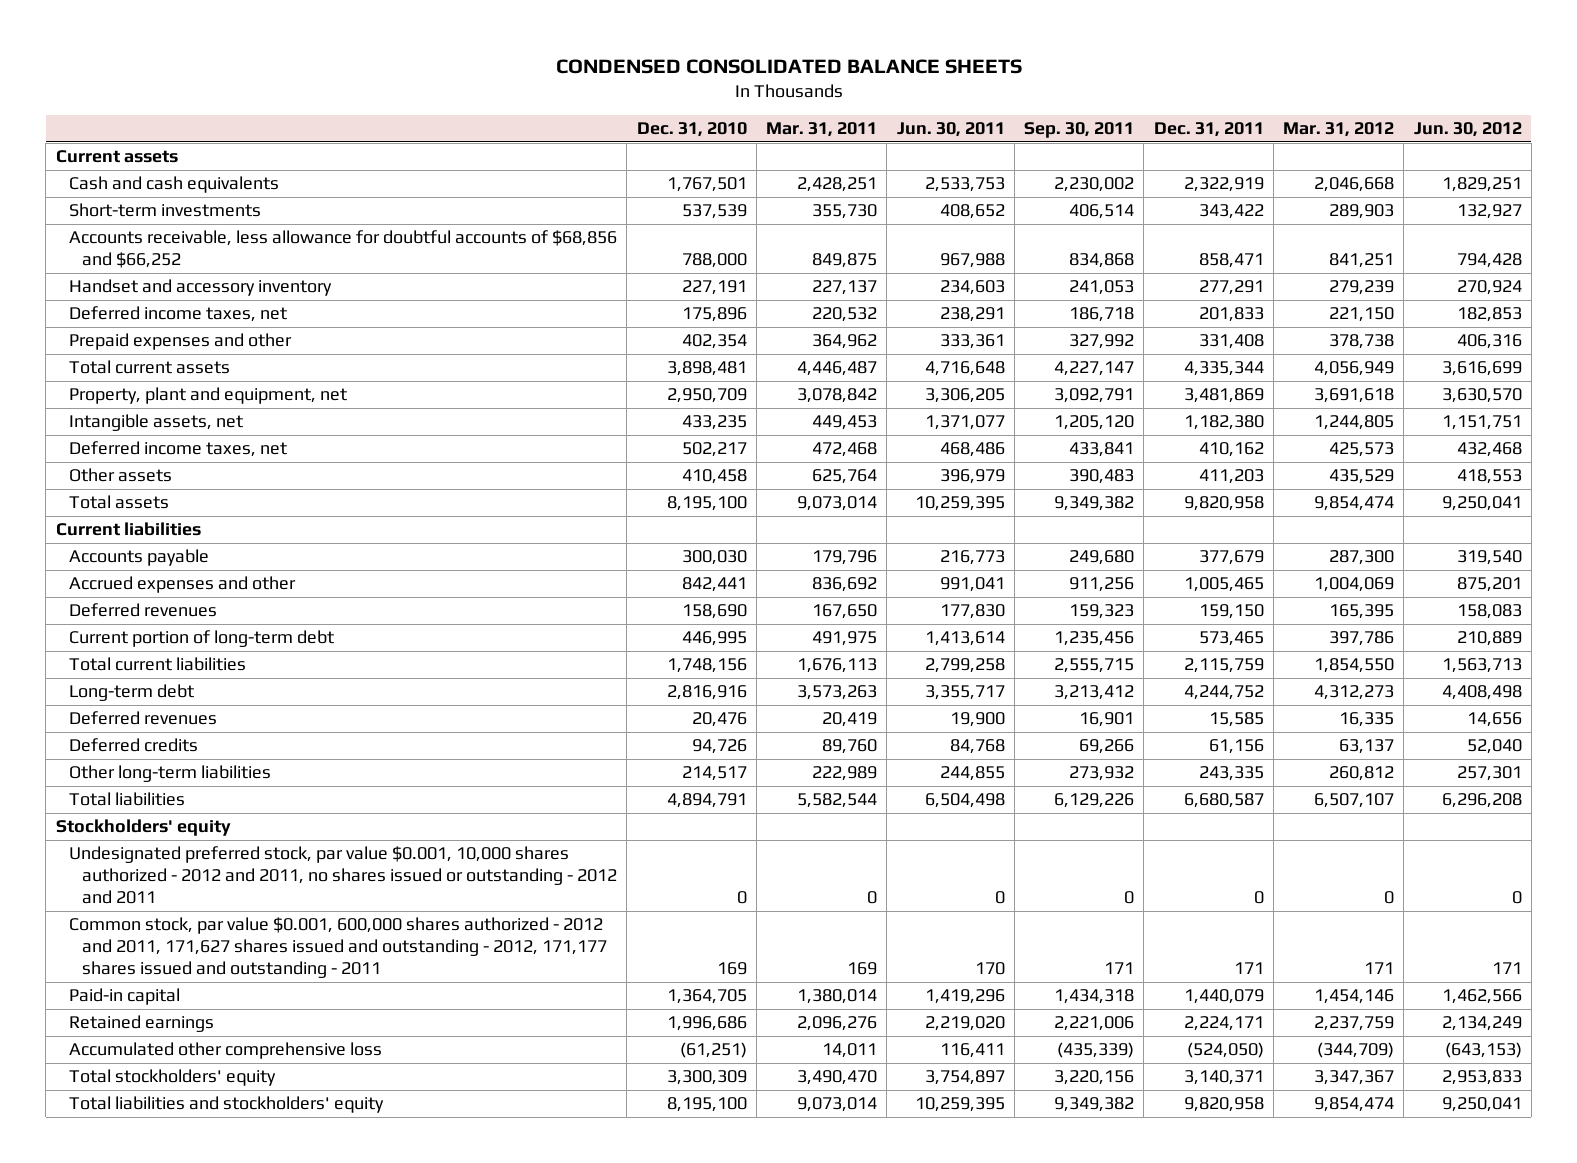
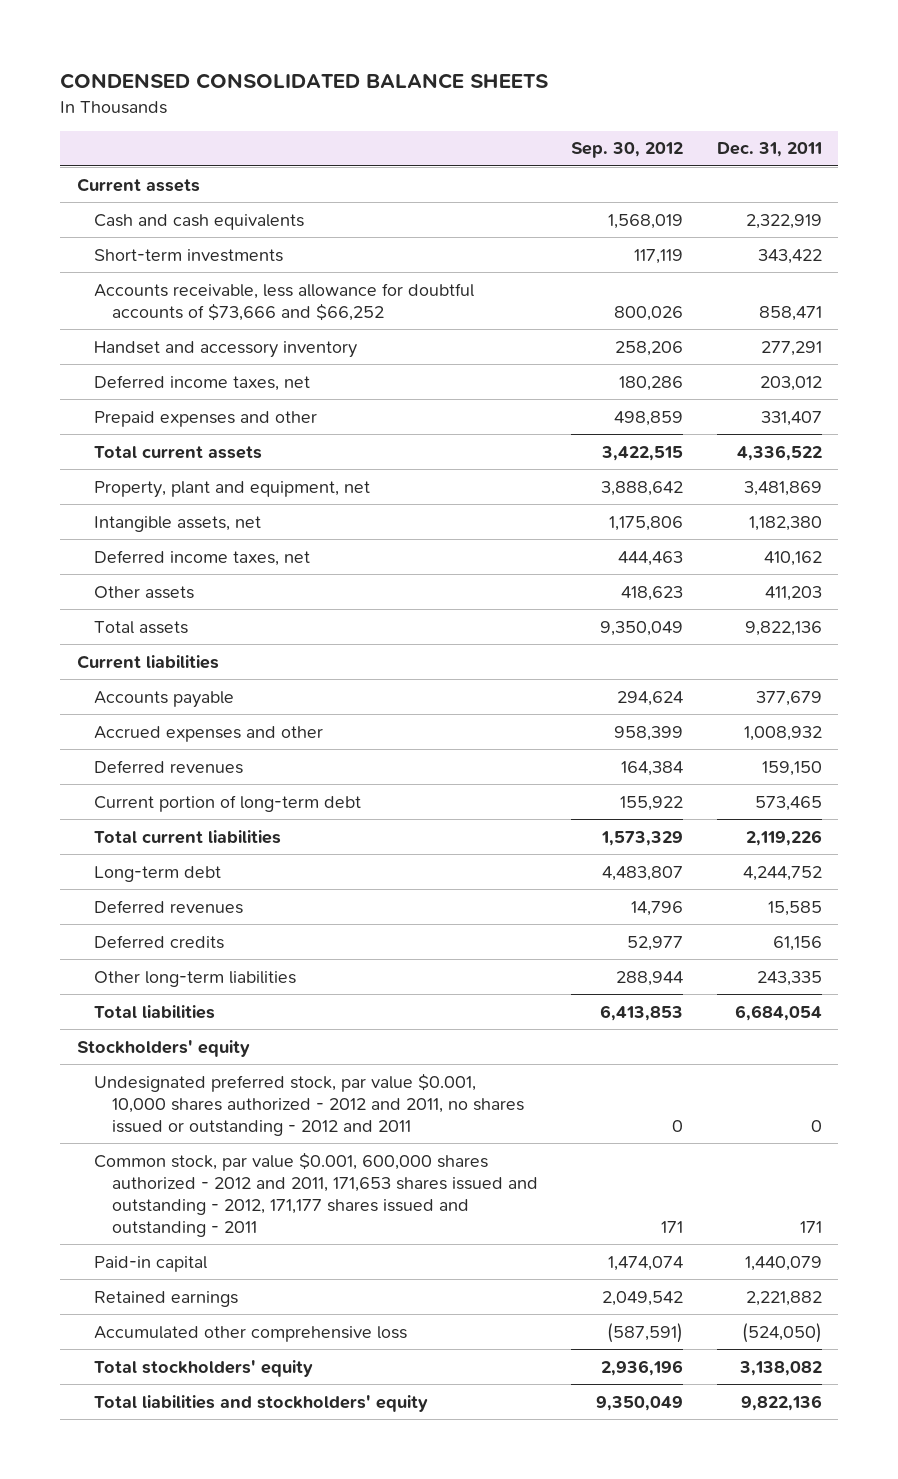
[636,122,747,138] Dec. 31, 2010 -> none
[766,122,878,138] Mar. 31, 2011 -> none
[896,122,1005,138] Jun. 30, 2011 -> none
[1024,122,1135,139] Sep. 30, 2011 -> none
[1283,122,1395,138] Mar. 31, 2012 -> none
[1413,122,1522,138] Jun. 30, 2012 -> none
none -> [571,142,684,159] Sep. 30, 2012
[68,230,617,269] Accounts receivable, less allowance for doubtful accounts of $68,856 and $66,252 -> [94,282,475,321] Accounts receivable, less allowance for doubtful accounts of $73,666 and $66,252
[1198,307,1264,323] 201,833 -> [759,375,822,391] 203,012
[1198,334,1264,350] 331,408 -> [760,410,822,426] 331,407
[1183,361,1264,377] 4,335,344 -> [736,444,822,461] 4,336,522
[1183,496,1264,512] 9,820,958 -> [744,620,822,636] 9,822,136
[1183,577,1264,593] 1,005,465 -> [743,725,822,741] 1,008,932
[1183,658,1264,674] 2,115,759 -> [745,829,822,846] 2,119,226
[1183,793,1264,809] 6,680,587 -> [734,1004,822,1021] 6,684,054
[68,917,608,979] Common stock, par value $0.001, 600,000 shares authorized - 2012 and 2011, 171,627 shares issued and outstanding - 2012, 171,177 shares issued and outstanding - 2011 -> [94,1151,539,1238] Common stock, par value $0.001, 600,000 shares authorized - 2012 and 2011, 171,653 shares issued and outstanding - 2012, 171,177 shares issued and outstanding - 2011
[1183,1016,1264,1032] 2,224,171 -> [745,1290,822,1306] 2,221,882
[1183,1070,1264,1086] 3,140,371 -> [738,1360,822,1376] 3,138,082
[1183,1097,1264,1113] 9,820,958 -> [740,1394,822,1411] 9,822,136

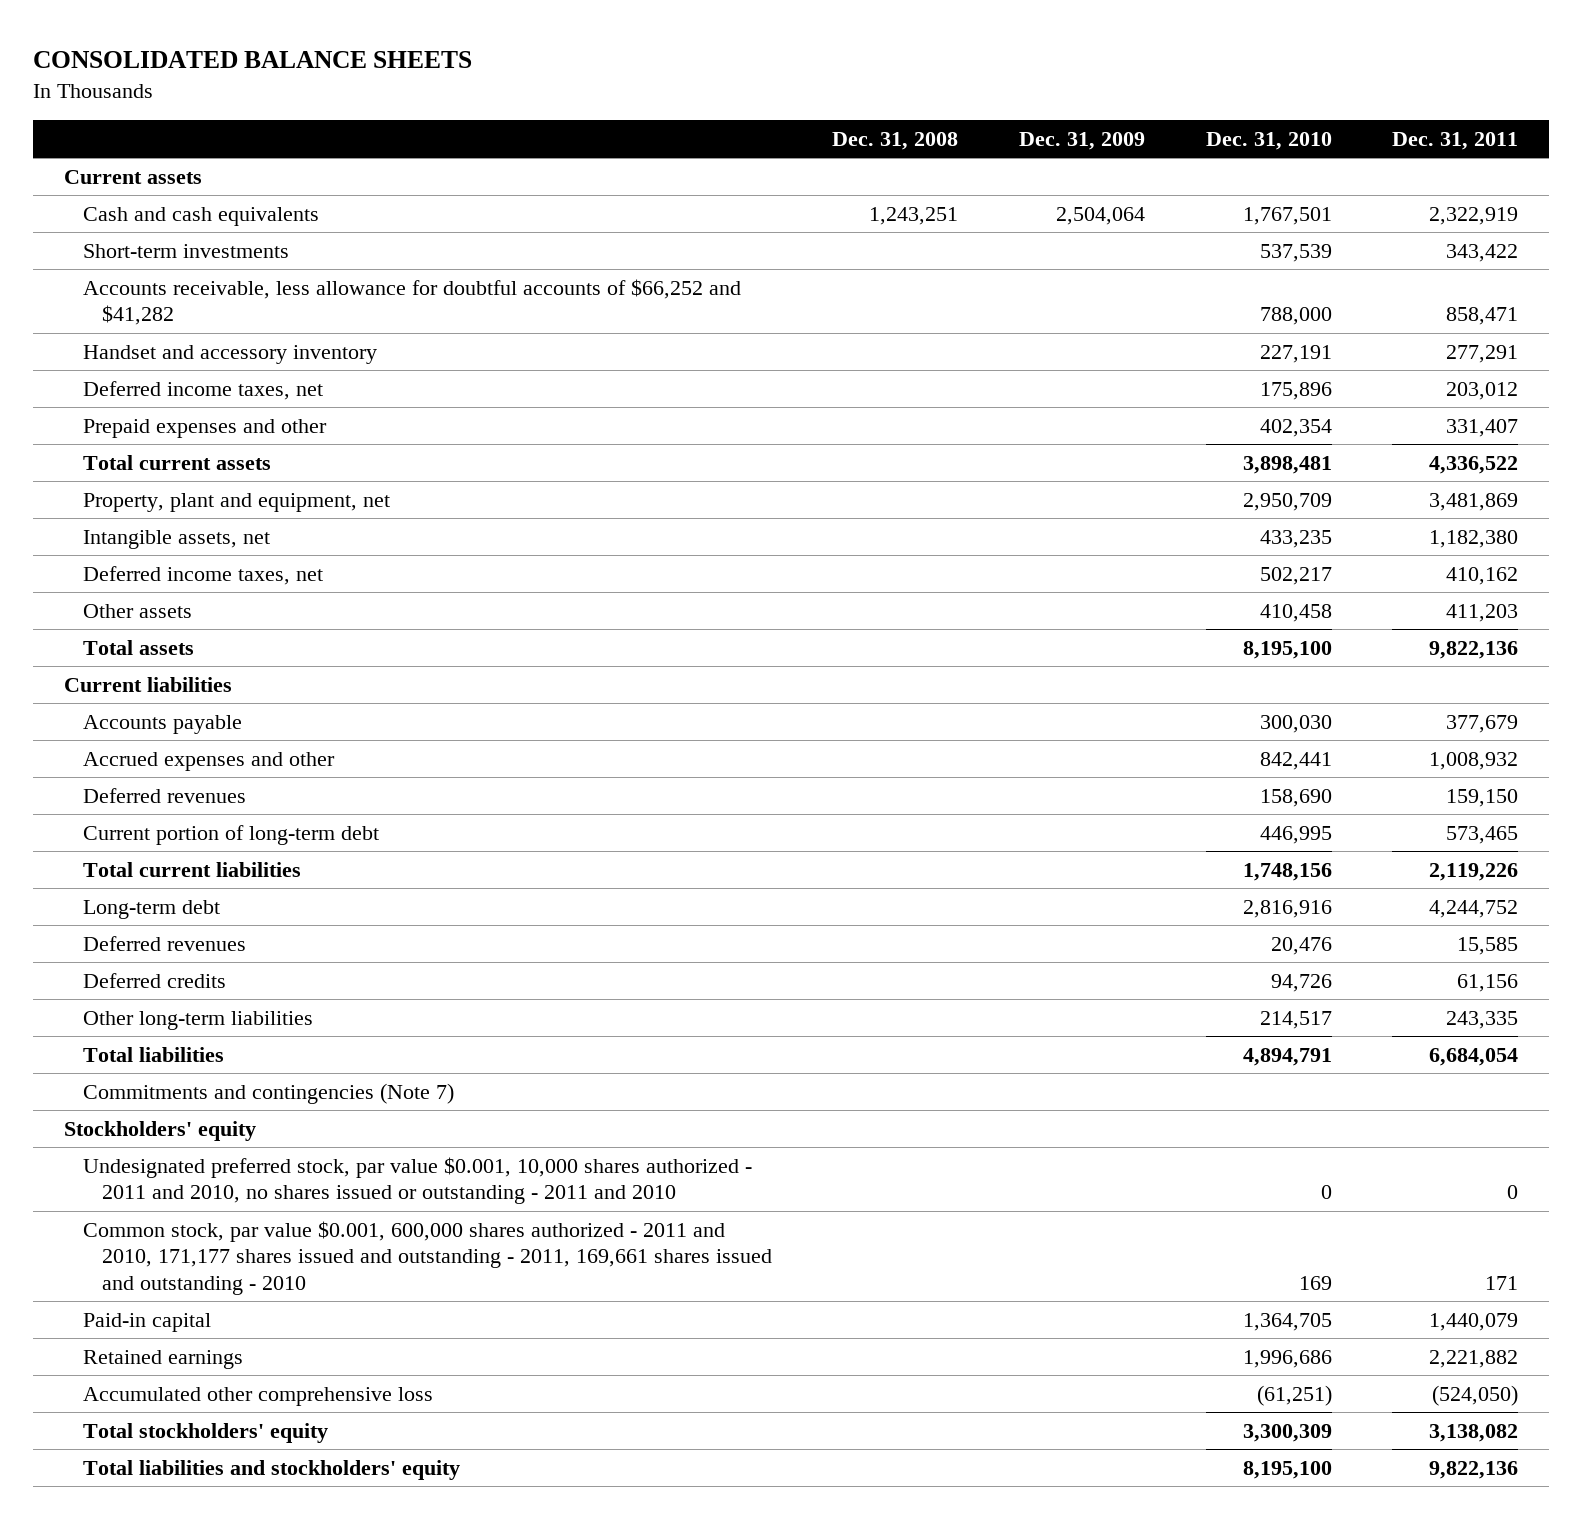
[60,73,549,90] CONDENSED CONSOLIDATED BALANCE SHEETS -> [33,50,473,68] CONSOLIDATED BALANCE SHEETS
[571,142,684,159] Sep. 30, 2012 -> none
none -> [832,131,959,150] Dec. 31, 2008
none -> [1018,131,1145,150] Dec. 31, 2009
none -> [1205,131,1332,150] Dec. 31, 2010
[94,282,475,321] Accounts receivable, less allowance for doubtful accounts of $73,666 and $66,252 -> [82,278,741,326] Accounts receivable, less allowance for doubtful accounts of $66,252 and $41,282
none -> [82,1082,454,1104] Commitments and contingencies (Note 7)
[94,1072,525,1136] Undesignated preferred stock, par value $0.001, 10,000 shares authorized - 2012 and 2011, no shares issued or outstanding - 2012 and 2011 -> [82,1156,752,1205] Undesignated preferred stock, par value $0.001, 10,000 shares authorized - 2011 and 2010, no shares issued or outstanding - 2011 and 2010
[94,1151,539,1238] Common stock, par value $0.001, 600,000 shares authorized - 2012 and 2011, 171,653 shares issued and outstanding - 2012, 171,177 shares issued and outstanding - 2011 -> [82,1220,772,1295] Common stock, par value $0.001, 600,000 shares authorized - 2011 and 2010, 171,177 shares issued and outstanding - 2011, 169,661 shares issued and outstanding - 2010

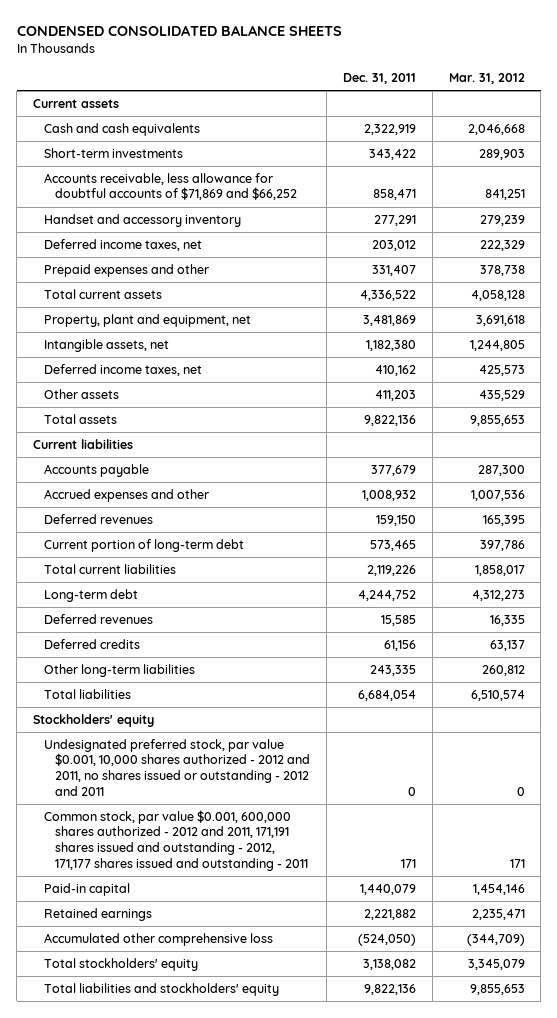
[33,50,473,68] CONSOLIDATED BALANCE SHEETS -> [16,24,342,36] CONDENSED CONSOLIDATED BALANCE SHEETS
[832,131,959,150] Dec. 31, 2008 -> none
[1018,131,1145,150] Dec. 31, 2009 -> none
[1205,131,1332,150] Dec. 31, 2010 -> none
none -> [448,73,525,85] Mar. 31, 2012
[82,278,741,326] Accounts receivable, less allowance for doubtful accounts of $66,252 and $41,282 -> [44,172,298,201] Accounts receivable, less allowance for doubtful accounts of $71,869 and $66,252
[82,1082,454,1104] Commitments and contingencies (Note 7) -> none
[82,1156,752,1205] Undesignated preferred stock, par value $0.001, 10,000 shares authorized - 2011 and 2010, no shares issued or outstanding - 2011 and 2010 -> [44,738,311,796] Undesignated preferred stock, par value $0.001, 10,000 shares authorized - 2012 and 2011, no shares issued or outstanding - 2012 and 2011
[82,1220,772,1295] Common stock, par value $0.001, 600,000 shares authorized - 2011 and 2010, 171,177 shares issued and outstanding - 2011, 169,661 shares issued and outstanding - 2010 -> [44,809,309,871] Common stock, par value $0.001, 600,000 shares authorized - 2012 and 2011, 171,191 shares issued and outstanding - 2012, 171,177 shares issued and outstanding - 2011

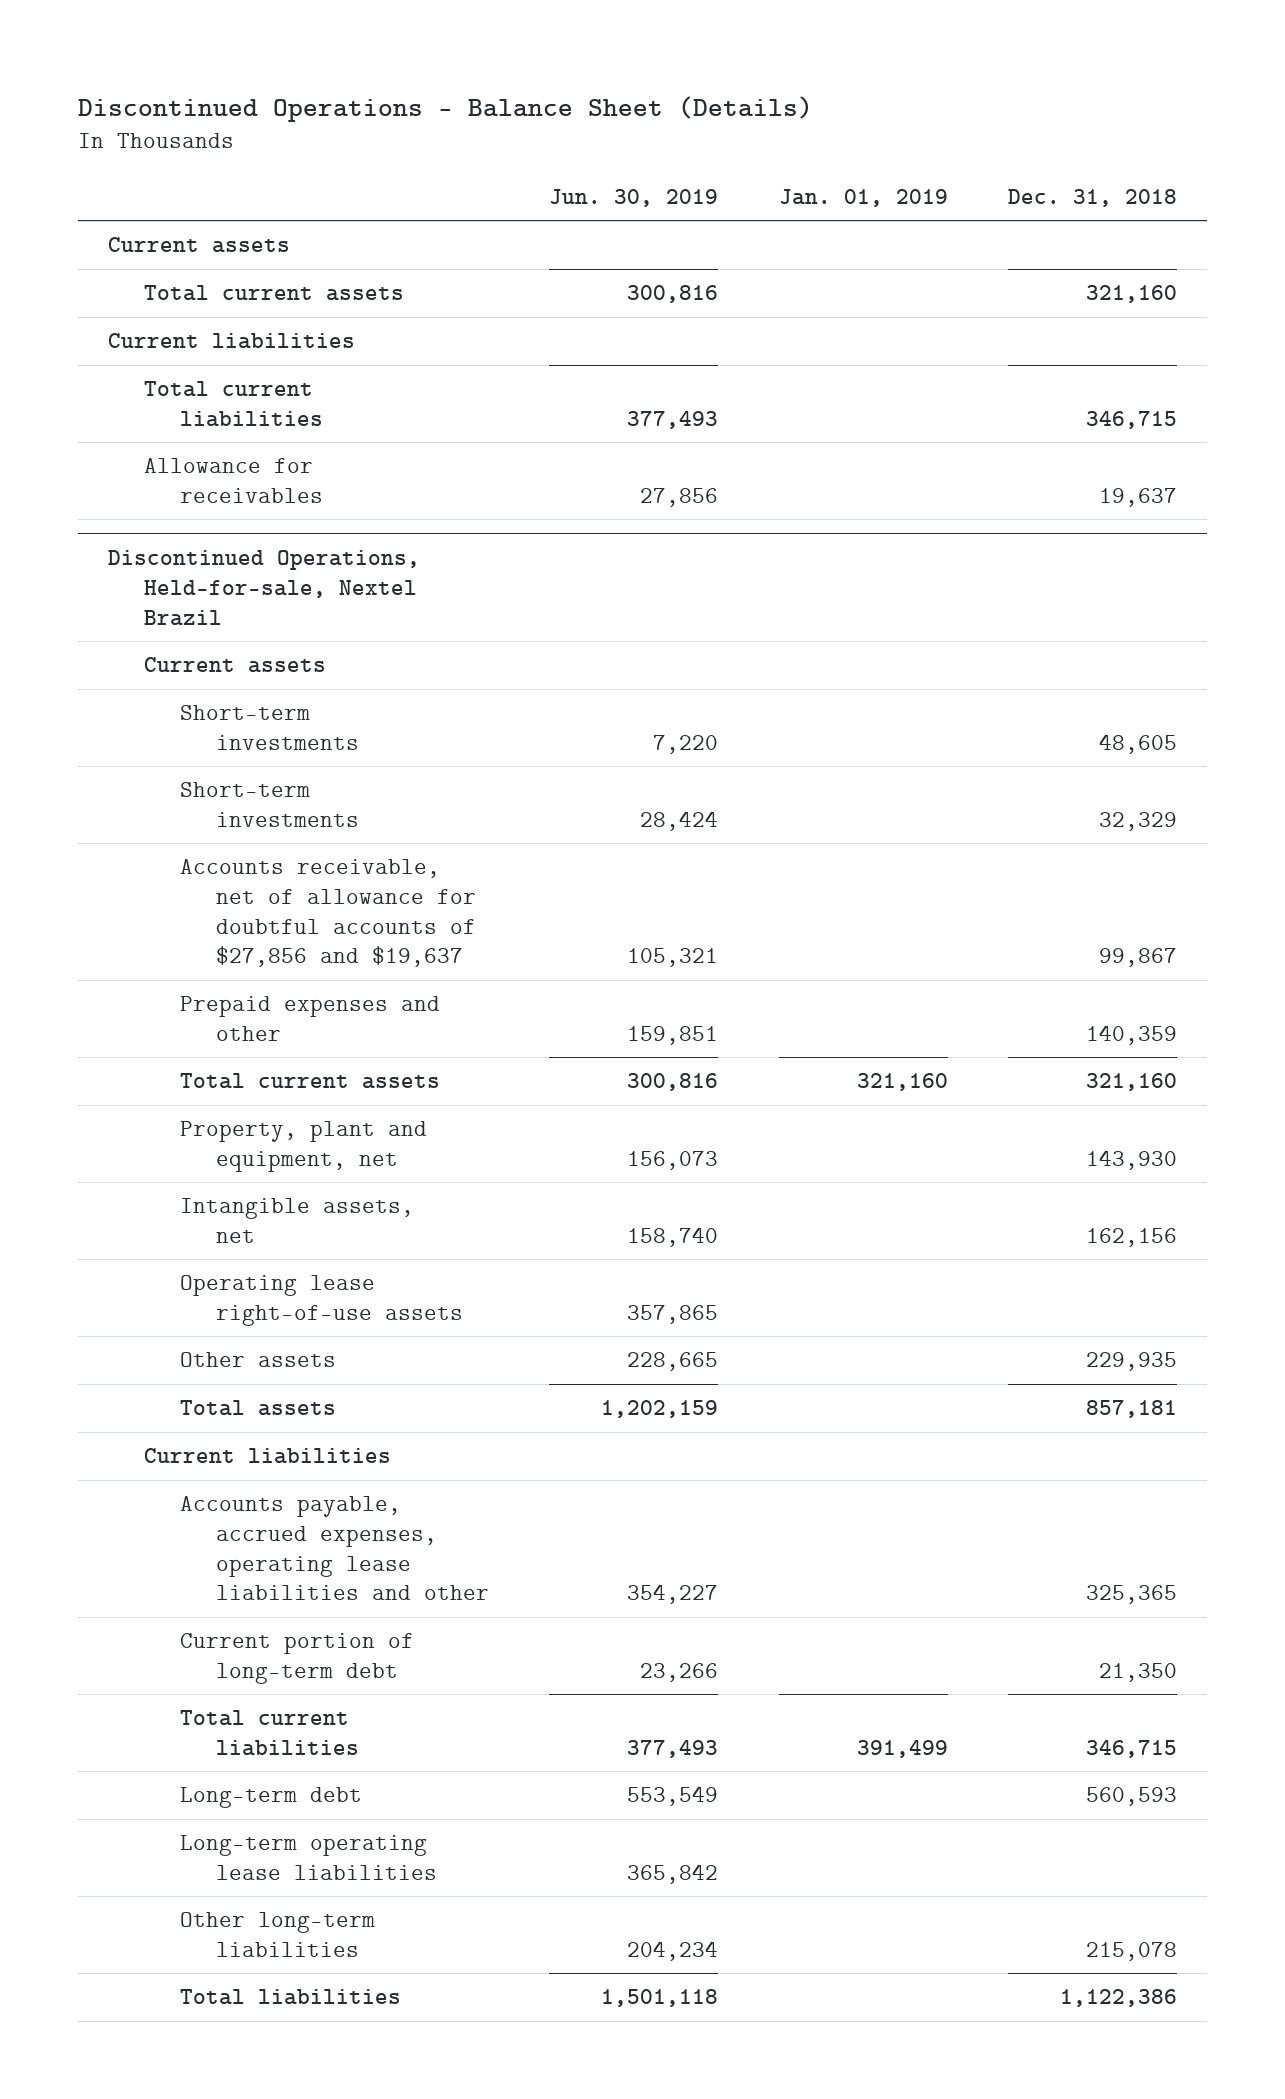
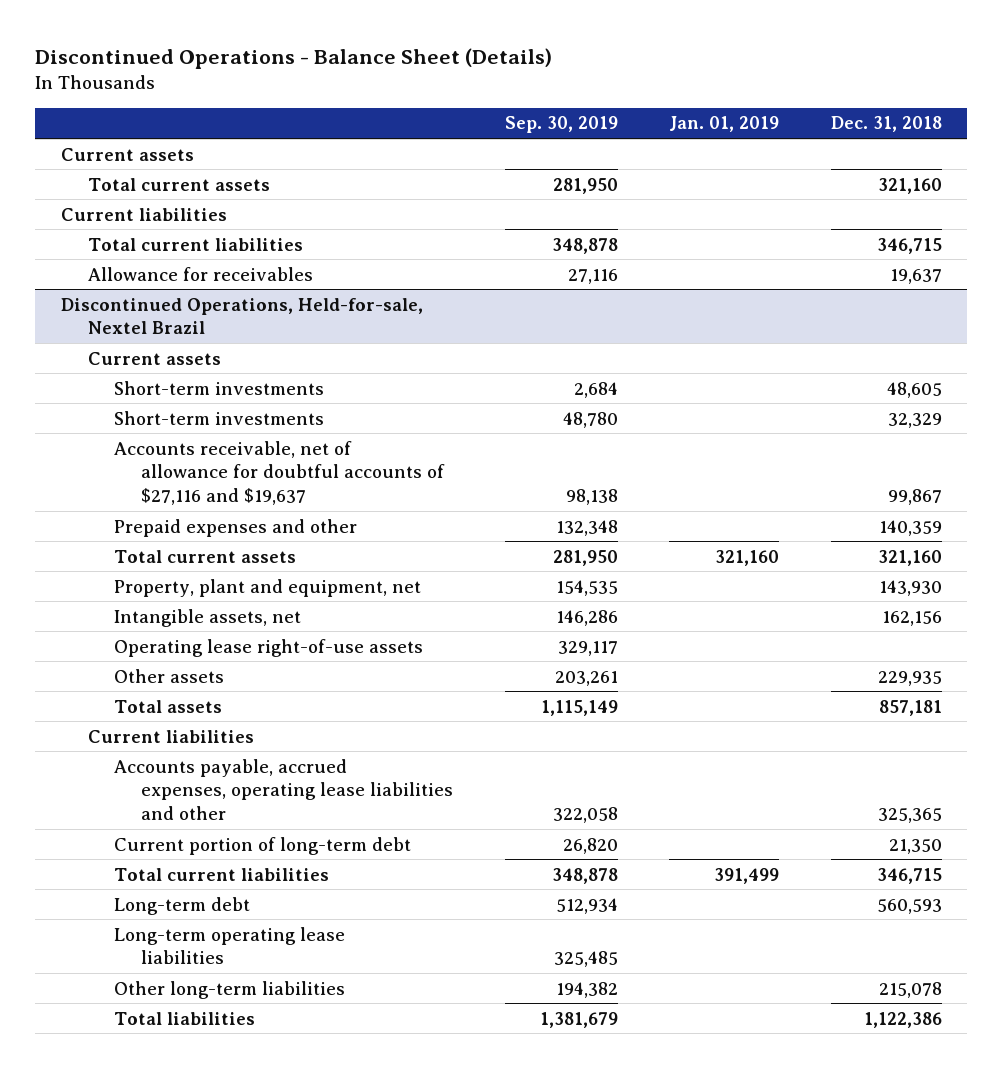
[549,188,719,207] Jun. 30, 2019 -> none
none -> [504,116,618,134] Sep. 30, 2019
[180,859,477,968] Accounts receivable, net of allowance for doubtful accounts of $27,856 and $19,637 -> [114,440,446,506] Accounts receivable, net of allowance for doubtful accounts of $27,116 and $19,637

